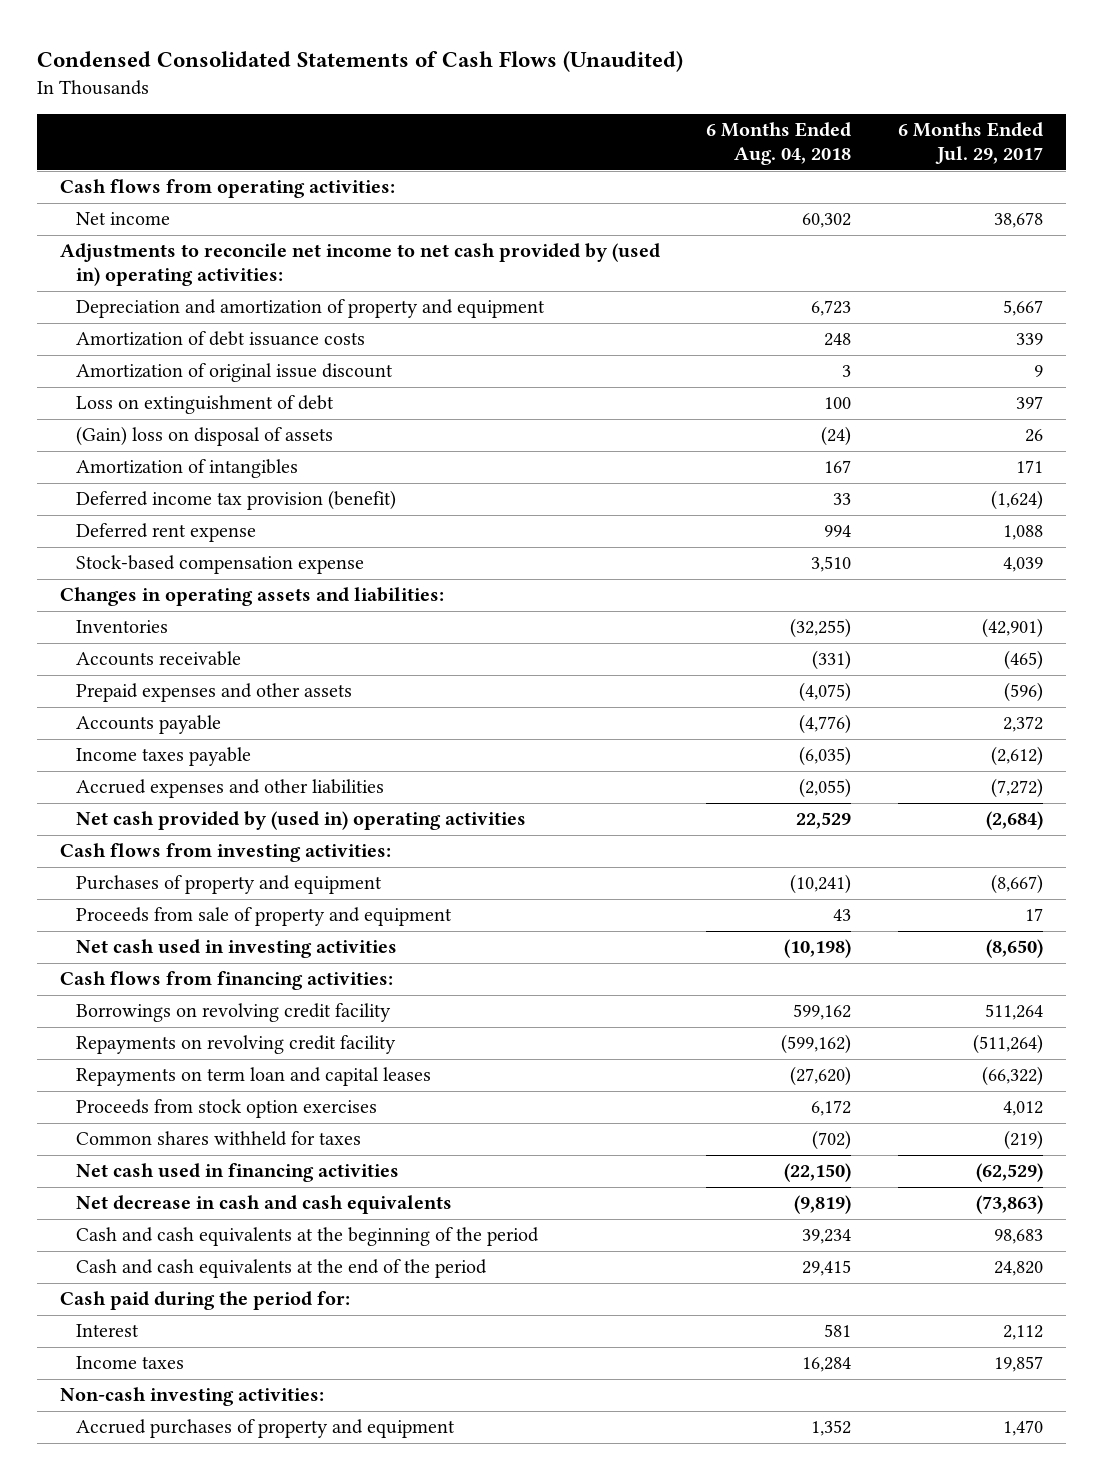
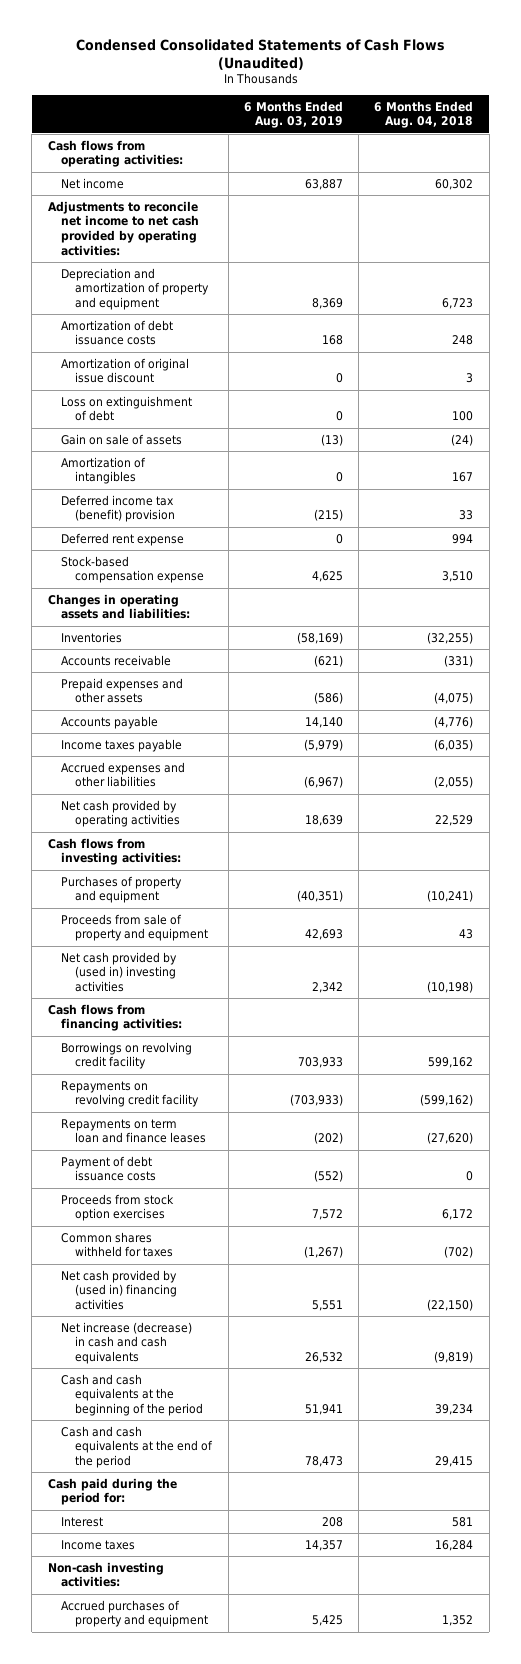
[898,122,1044,165] 6 Months Ended Jul. 29, 2017 -> none
none -> [243,100,343,129] 6 Months Ended Aug. 03, 2019
[59,243,660,287] Adjustments to reconcile net income to net cash provided by (used in) operating activities: -> [47,200,200,257] Adjustments to reconcile net income to net cash provided by operating activities:
[75,426,333,447] (Gain) loss on disposal of assets -> [61,433,183,445] Gain on sale of assets
[75,490,396,511] Deferred income tax provision (benefit) -> [61,494,176,523] Deferred income tax (benefit) provision
[75,811,526,831] Net cash provided by (used in) operating activities -> [61,799,181,828] Net cash provided by operating activities
[75,939,397,959] Net cash used in investing activities -> [61,951,178,993] Net cash provided by (used in) investing activities
[75,1067,431,1087] Repayments on term loan and capital leases -> [61,1118,207,1144] Repayments on term loan and finance leases
none -> [61,1155,157,1182] Payment of debt issuance costs
[75,1163,399,1183] Net cash used in financing activities -> [61,1269,178,1311] Net cash provided by (used in) financing activities
[75,1195,452,1215] Net decrease in cash and cash equivalents -> [61,1321,193,1365] Net increase (decrease) in cash and cash equivalents

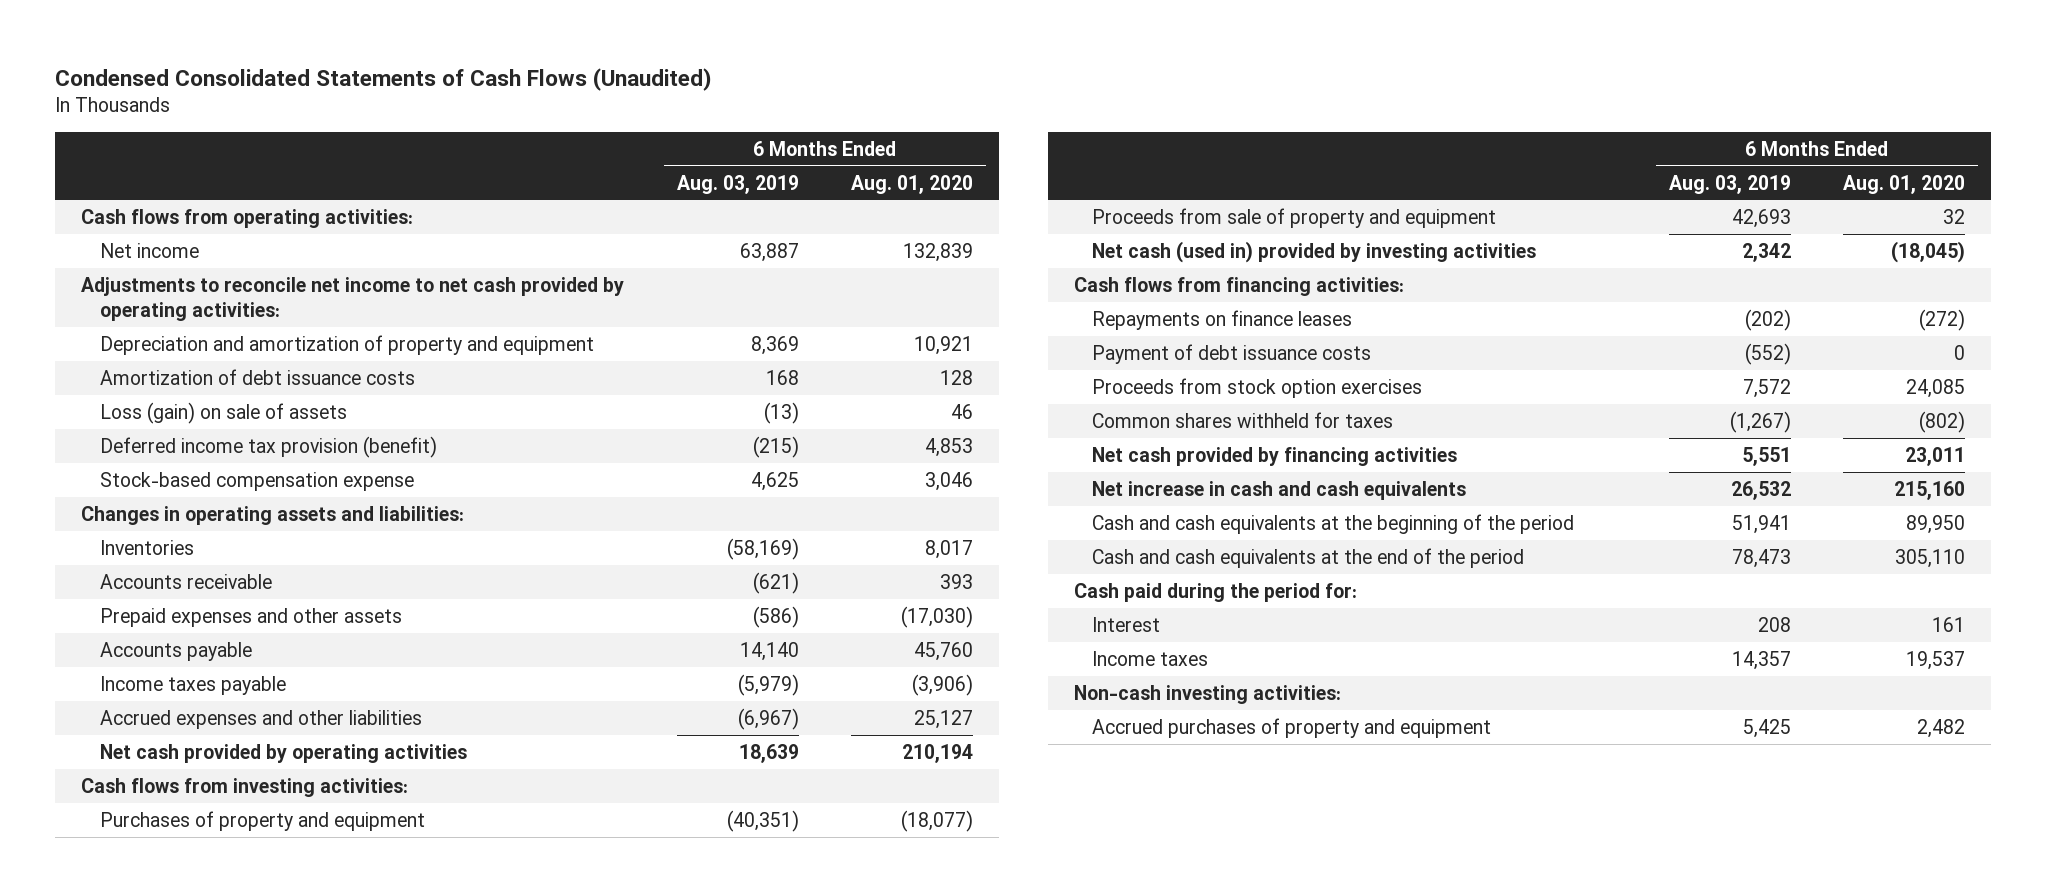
[374,100,474,129] 6 Months Ended Aug. 04, 2018 -> none
none -> [850,174,973,194] Aug. 01, 2020
[61,357,190,384] Amortization of original issue discount -> none
[61,395,193,422] Loss on extinguishment of debt -> none
[61,456,147,485] Amortization of intangibles -> none
[61,532,185,546] Deferred rent expense -> none
[61,433,183,445] Gain on sale of assets -> [99,401,347,424] Loss (gain) on sale of assets
[61,494,176,523] Deferred income tax (benefit) provision -> [99,435,437,458] Deferred income tax provision (benefit)
[61,951,178,993] Net cash provided by (used in) investing activities -> [1092,240,1537,263] Net cash (used in) provided by investing activities
[61,1041,193,1070] Borrowings on revolving credit facility -> none
[61,1080,200,1108] Repayments on revolving credit facility -> none
[61,1118,207,1144] Repayments on term loan and finance leases -> [1092,309,1353,330] Repayments on finance leases
[61,1269,178,1311] Net cash provided by (used in) financing activities -> [1092,446,1458,466] Net cash provided by financing activities
[61,1321,193,1365] Net increase (decrease) in cash and cash equivalents -> [1092,480,1467,500] Net increase in cash and cash equivalents

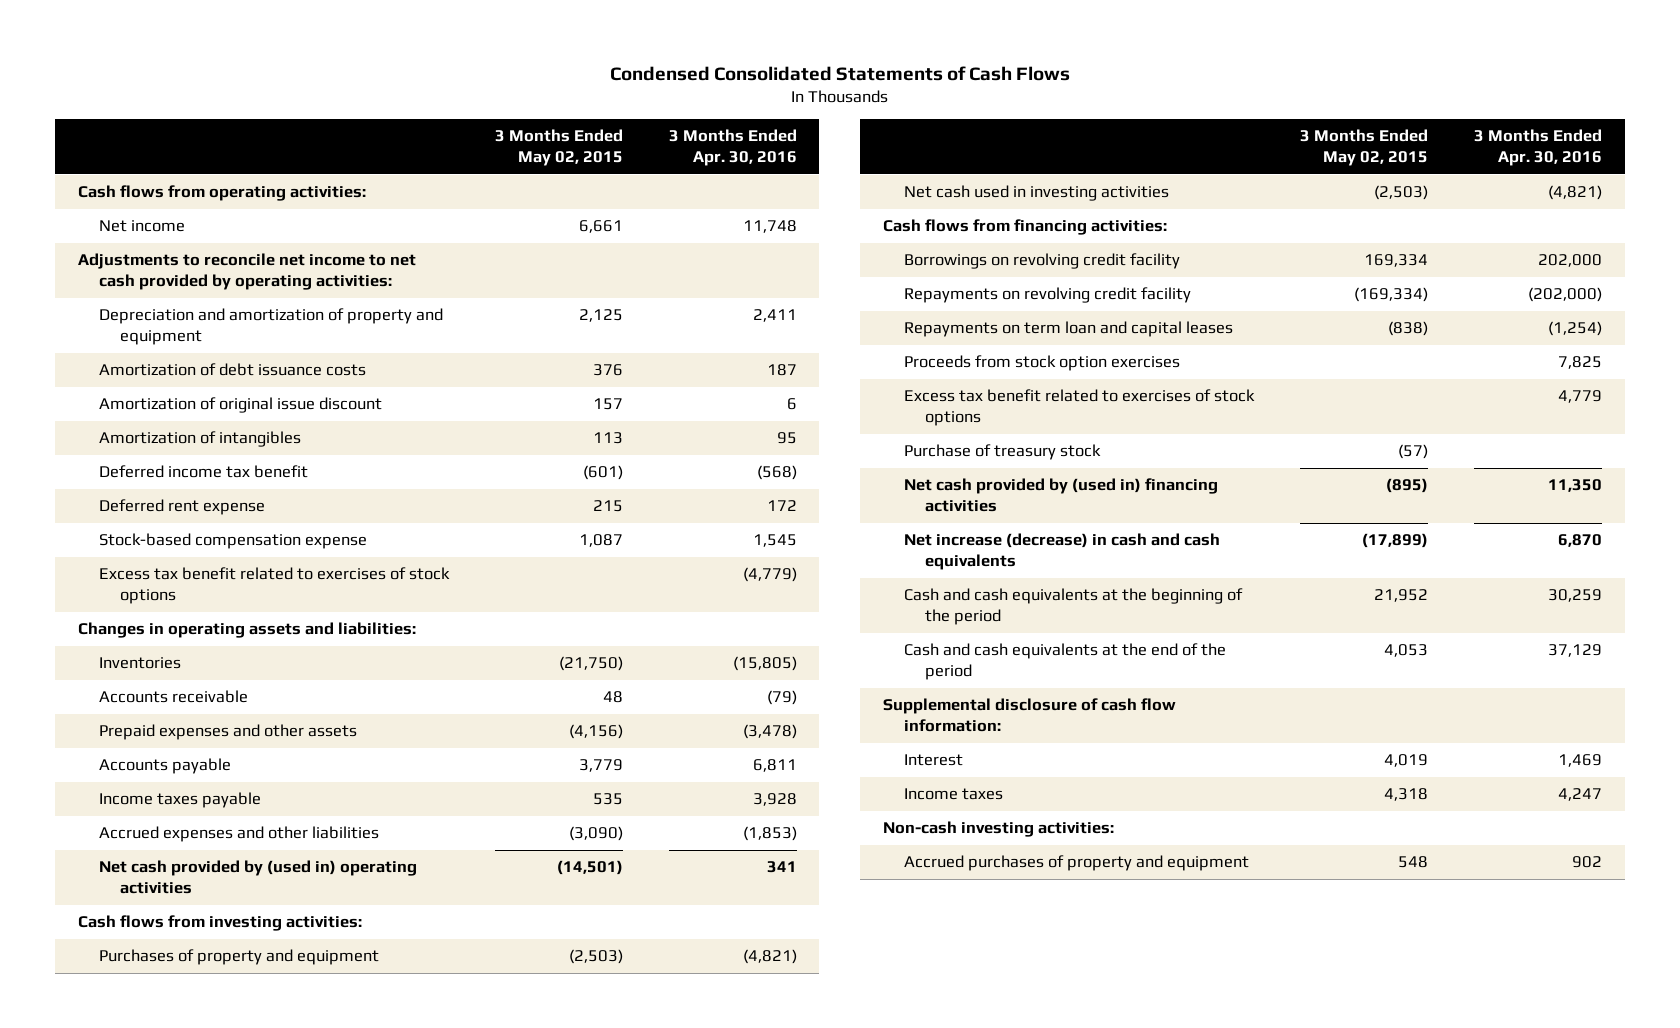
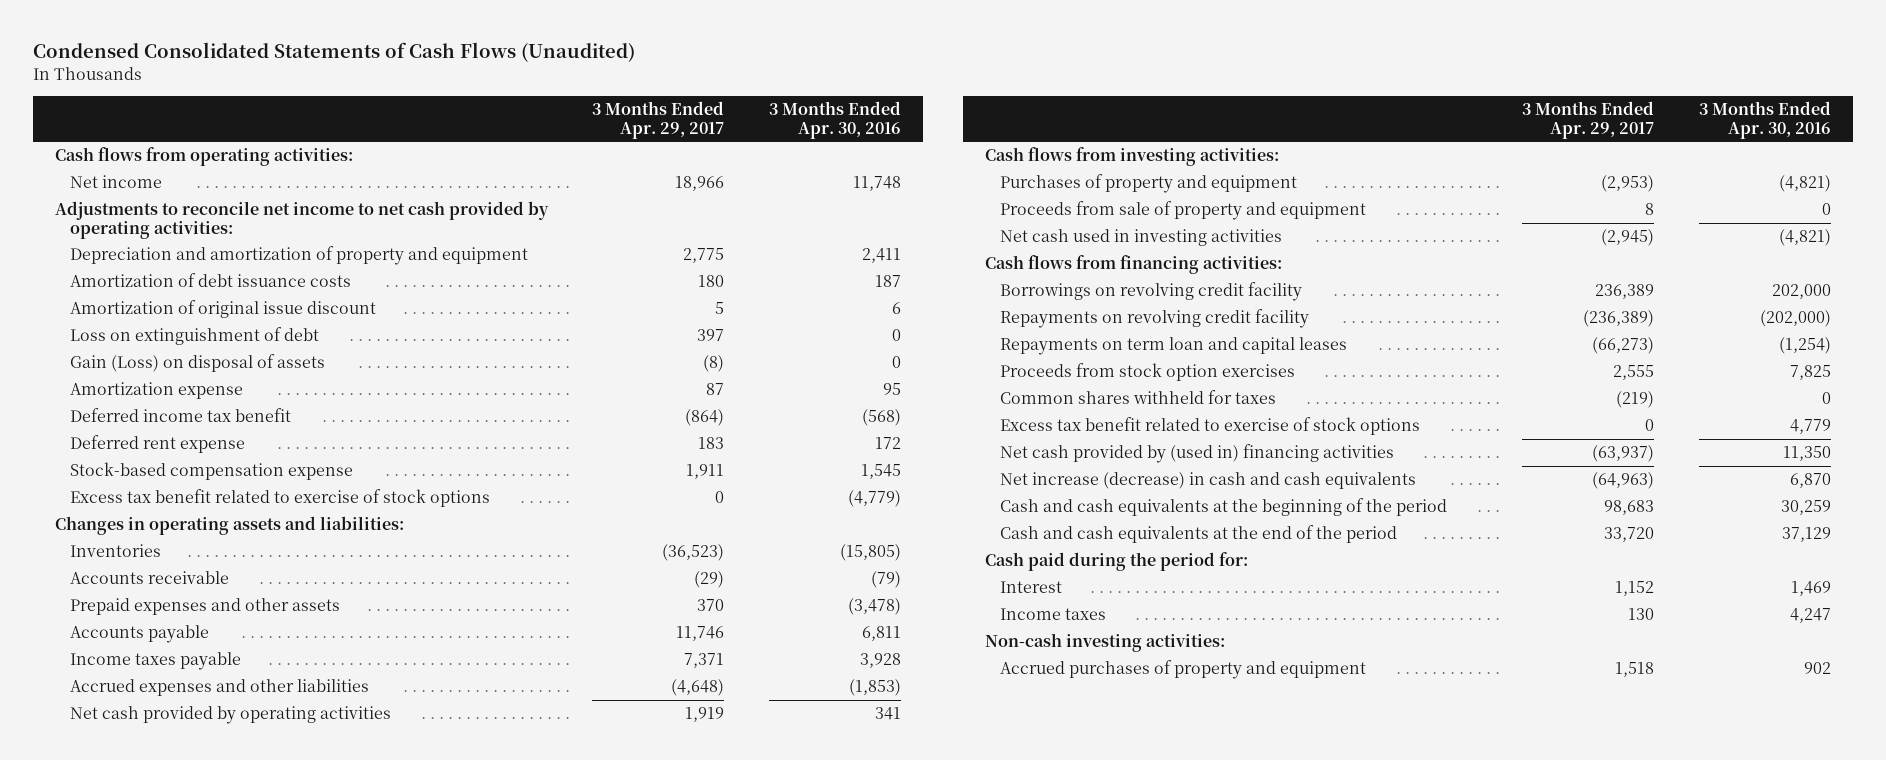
[609,66,1070,82] Condensed Consolidated Statements of Cash Flows -> [33,42,636,63] Condensed Consolidated Statements of Cash Flows (Unaudited)
[494,128,623,166] 3 Months Ended May 02, 2015 -> none
none -> [592,101,725,139] 3 Months Ended Apr. 29, 2017
none -> [69,327,319,346] Loss on extinguishment of debt
none -> [69,354,325,373] Gain (Loss) on disposal of assets
[98,431,301,448] Amortization of intangibles -> [69,382,243,400] Amortization expense
[98,567,450,605] Excess tax benefit related to exercises of stock options -> [69,489,490,508] Excess tax benefit related to exercise of stock options
[98,860,417,895] Net cash provided by (used in) operating activities -> [69,706,391,725] Net cash provided by operating activities
none -> [999,201,1366,221] Proceeds from sale of property and equipment
[904,444,1102,461] Purchase of treasury stock -> none
none -> [999,390,1276,405] Common shares withheld for taxes
[904,389,1256,427] Excess tax benefit related to exercises of stock options -> [999,417,1420,436] Excess tax benefit related to exercise of stock options
[883,698,1177,733] Supplemental disclosure of cash flow information: -> none
none -> [985,552,1249,572] Cash paid during the period for:

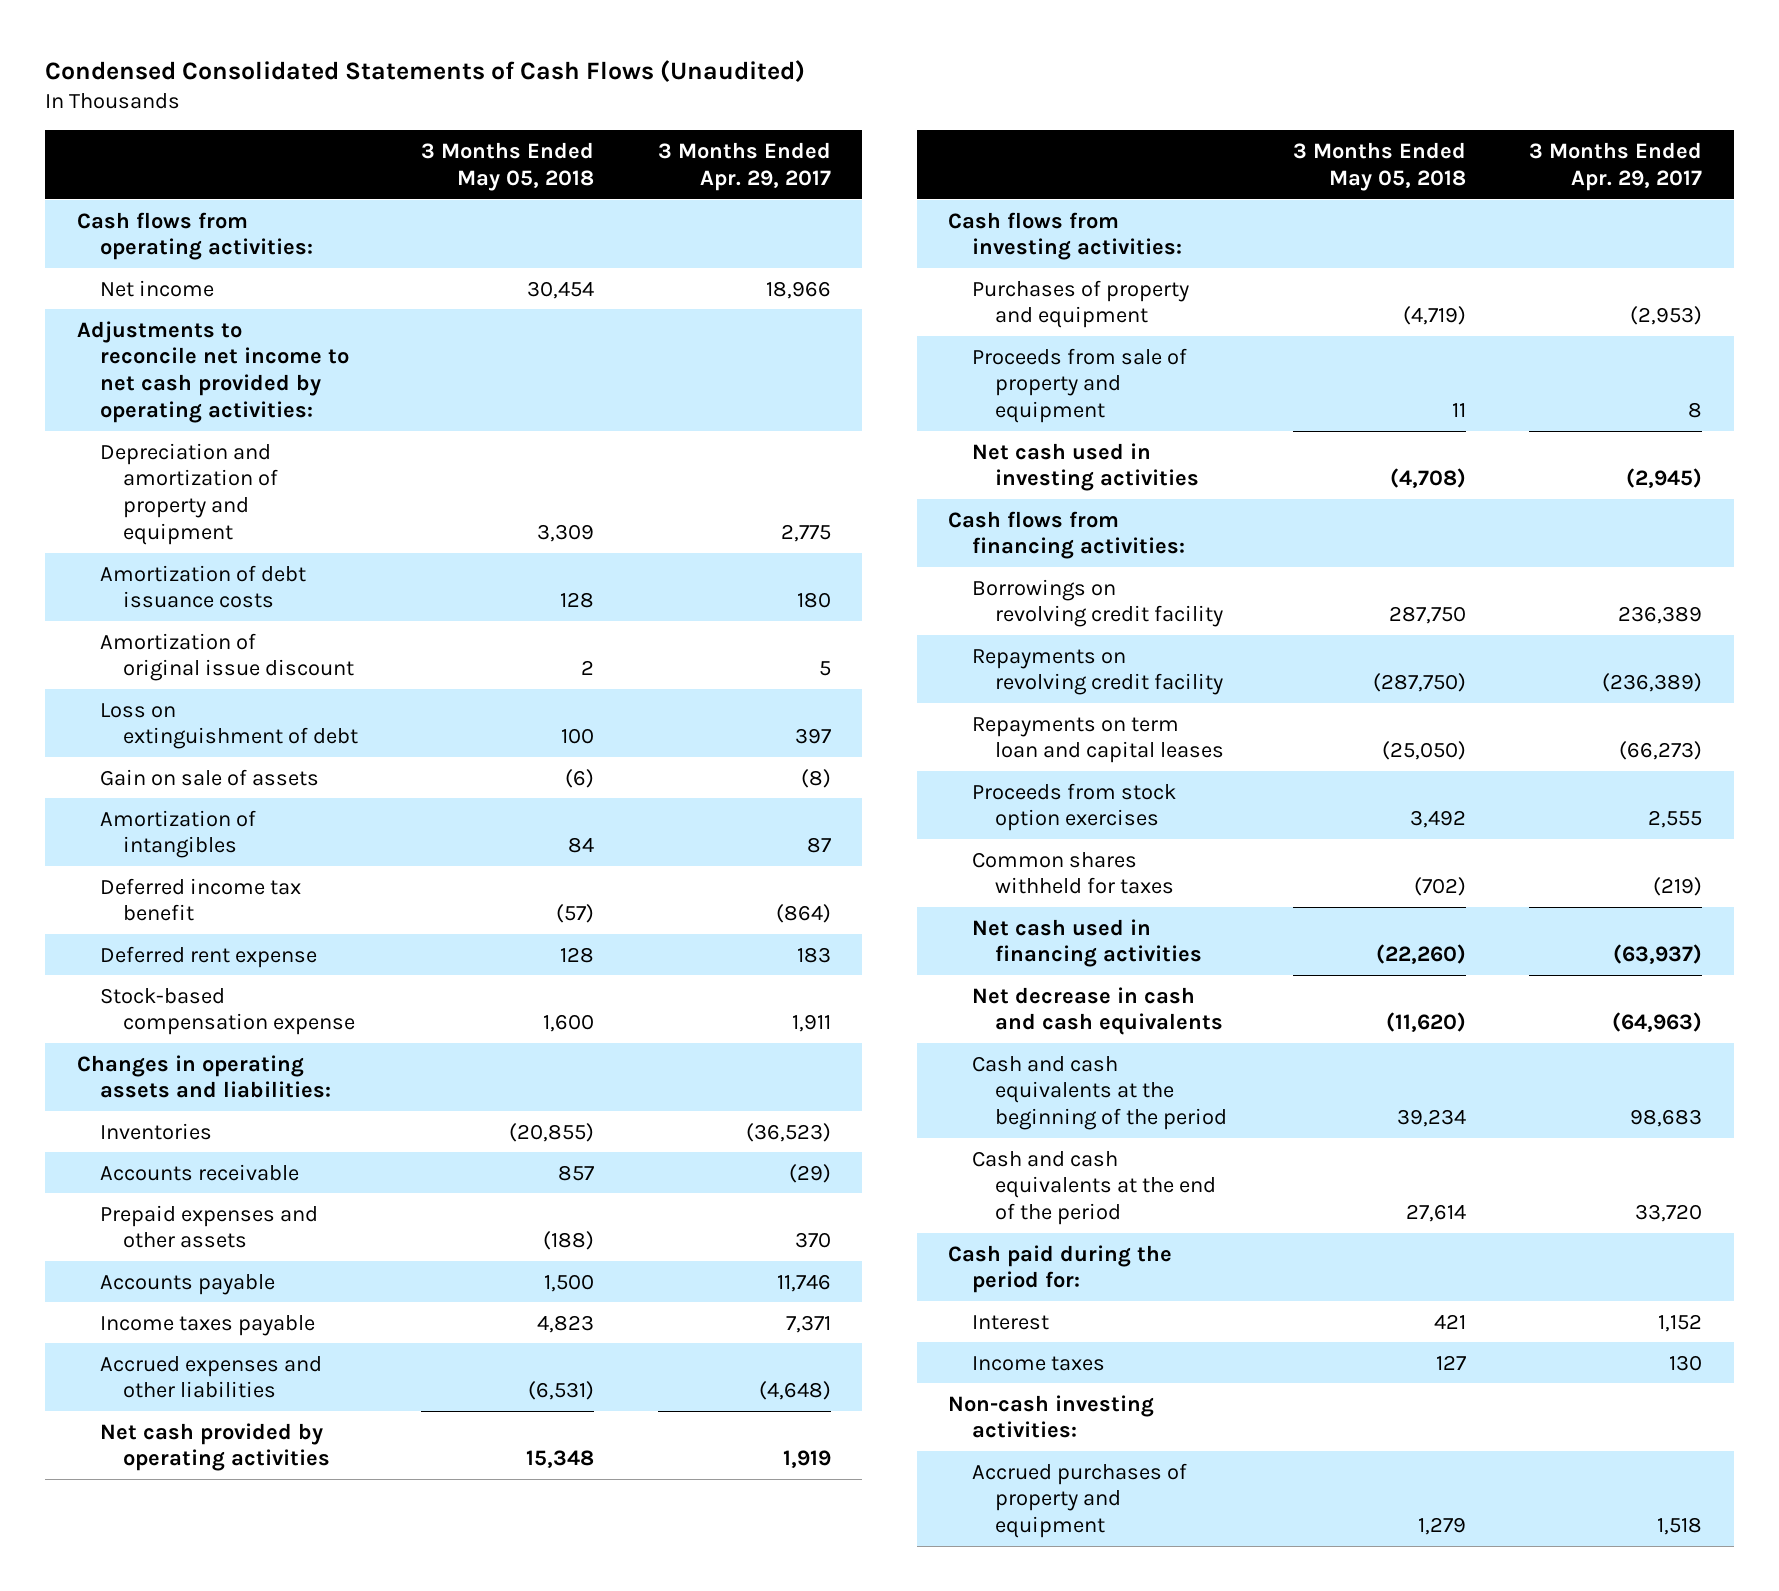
[768,101,901,139] 3 Months Ended Apr. 30, 2016 -> none
none -> [421,141,595,191] 3 Months Ended May 05, 2018
[69,354,325,373] Gain (Loss) on disposal of assets -> [99,768,319,786] Gain on sale of assets
[69,382,243,400] Amortization expense -> [99,809,256,859] Amortization of intangibles
[69,489,490,508] Excess tax benefit related to exercise of stock options -> none
[999,417,1420,436] Excess tax benefit related to exercise of stock options -> none
[999,444,1394,464] Net cash provided by (used in) financing activities -> [971,918,1202,968] Net cash used in financing activities
[999,472,1416,490] Net increase (decrease) in cash and cash equivalents -> [971,986,1223,1036] Net decrease in cash and cash equivalents

